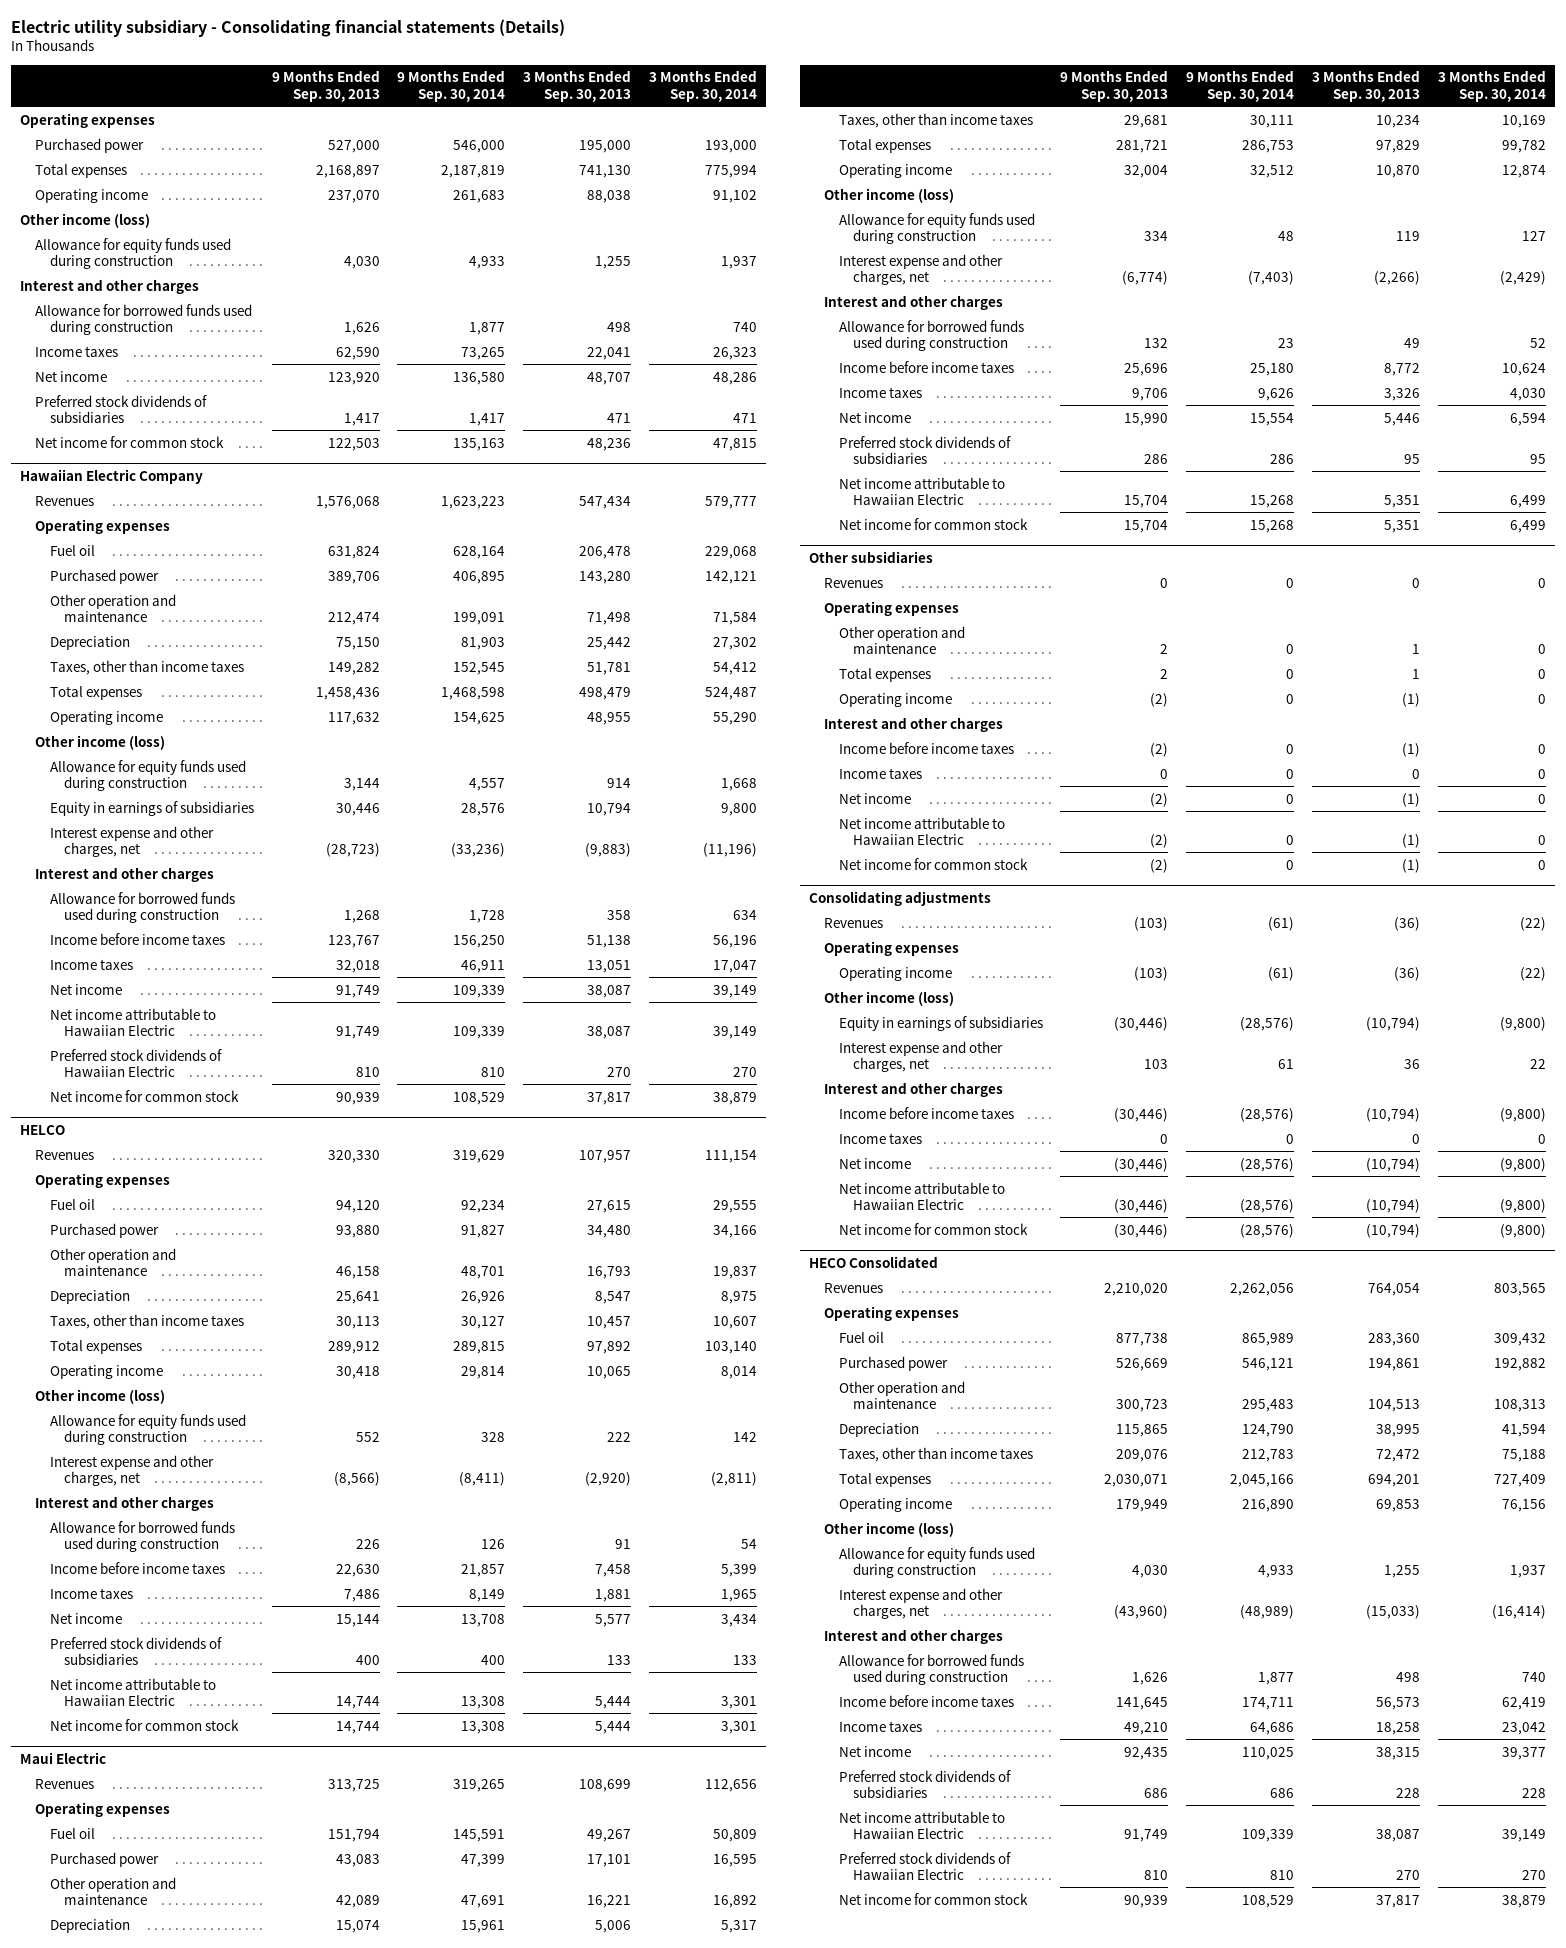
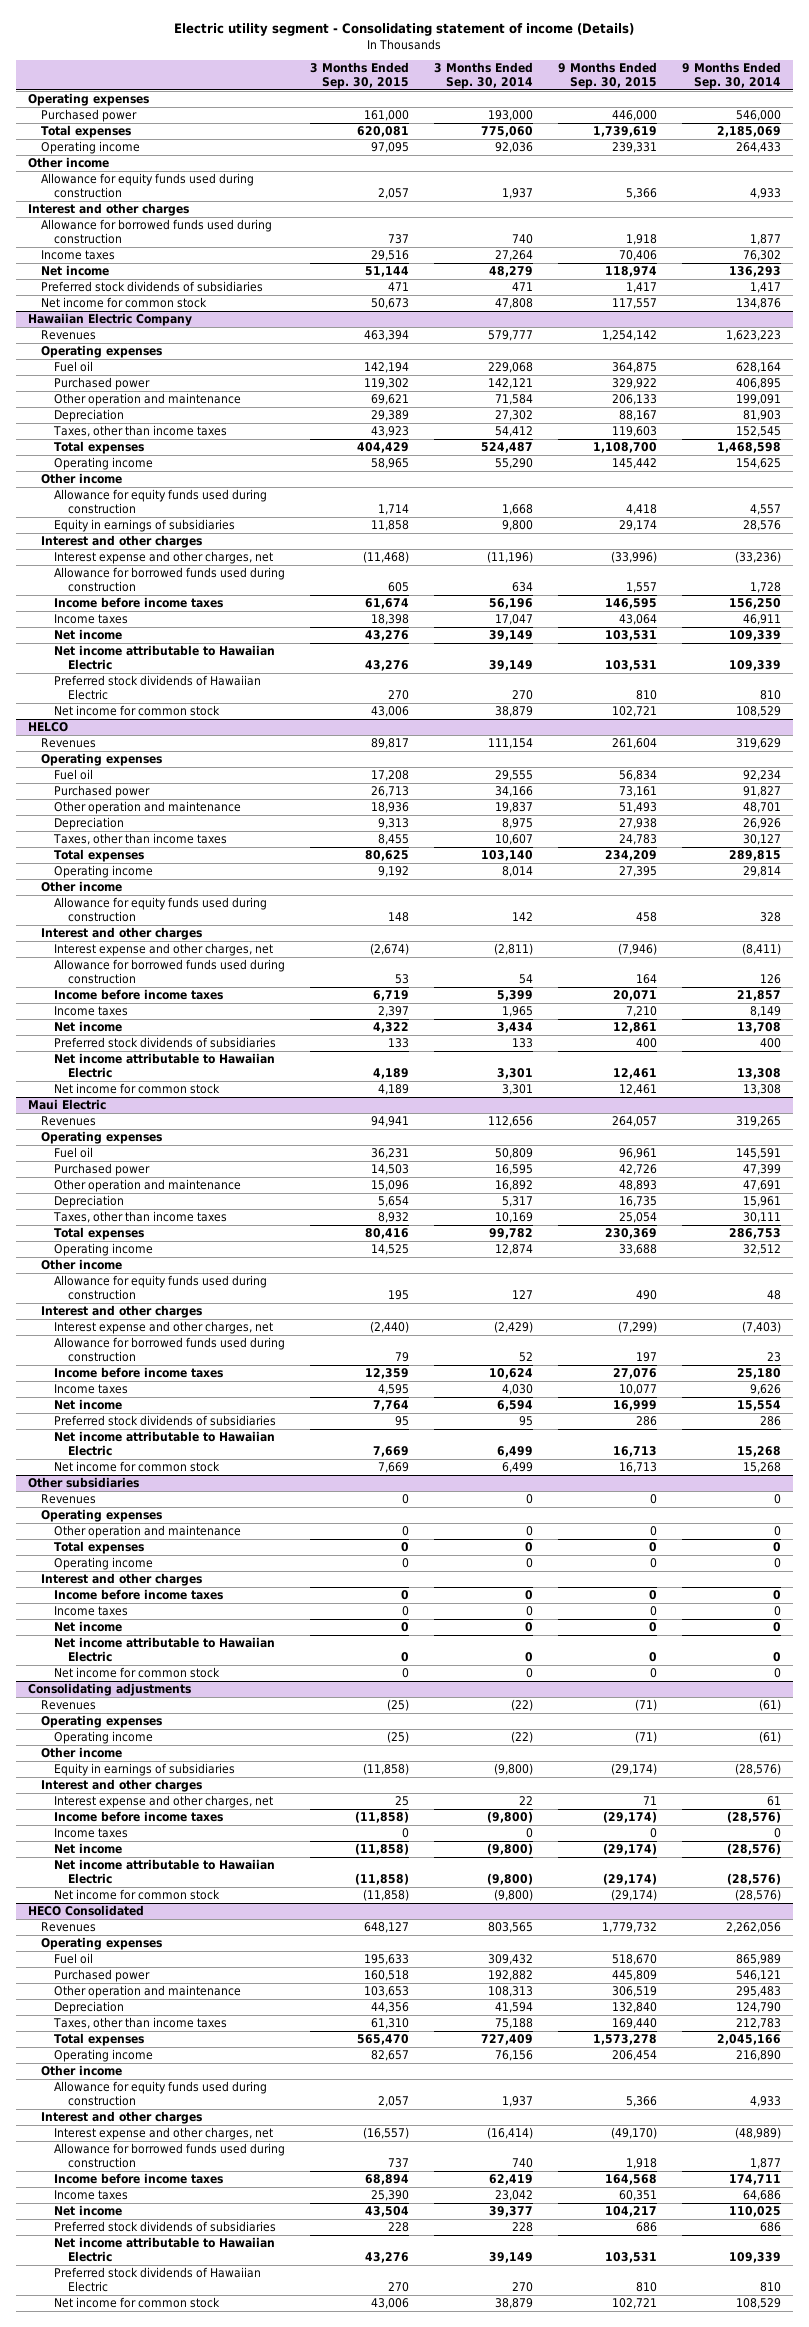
[11,18,566,37] Electric utility subsidiary - Consolidating financial statements (Details) -> [174,23,635,37] Electric utility segment - Consolidating statement of income (Details)
[271,70,380,102] 9 Months Ended Sep. 30, 2013 -> none
[523,70,632,102] 3 Months Ended Sep. 30, 2013 -> none
none -> [310,62,410,89] 3 Months Ended Sep. 30, 2015
none -> [557,62,657,89] 9 Months Ended Sep. 30, 2015
[441,164,506,178] 2,187,819 -> [716,126,781,138] 2,185,069
[704,164,757,178] 775,994 -> [480,126,533,138] 775,060
[453,189,506,203] 261,683 -> [735,142,781,154] 264,433
[712,189,757,203] 91,102 -> [494,142,533,154] 92,036
[20,212,151,228] Other income (loss) -> [28,157,110,169] Other income
[461,346,506,360] 73,265 -> [742,250,781,262] 76,302
[712,346,757,360] 26,323 -> [494,250,533,262] 27,264
[453,371,506,385] 136,580 -> [728,266,781,278] 136,293
[712,371,757,385] 48,286 -> [488,266,533,278] 48,279
[453,437,506,451] 135,163 -> [735,298,781,310] 134,876
[712,437,757,451] 47,815 -> [494,298,533,310] 47,808
[34,734,165,750] Other income (loss) -> [41,473,123,485] Other income
[49,825,214,857] Interest expense and other charges, net -> [54,551,274,565] Interest expense and other charges, net
[34,1388,165,1404] Other income (loss) -> [41,881,123,893] Other income
[49,1454,214,1486] Interest expense and other charges, net -> [54,943,274,957] Interest expense and other charges, net
[823,187,954,203] Other income (loss) -> [41,1259,123,1271] Other income
[838,253,1003,285] Interest expense and other charges, net -> [54,1321,274,1335] Interest expense and other charges, net
[823,990,954,1006] Other income (loss) -> [41,1747,123,1759] Other income
[838,1040,1003,1072] Interest expense and other charges, net -> [54,1795,274,1809] Interest expense and other charges, net
[823,1521,954,1537] Other income (loss) -> [41,2065,123,2077] Other income
[838,1587,1003,1619] Interest expense and other charges, net -> [54,2127,274,2141] Interest expense and other charges, net

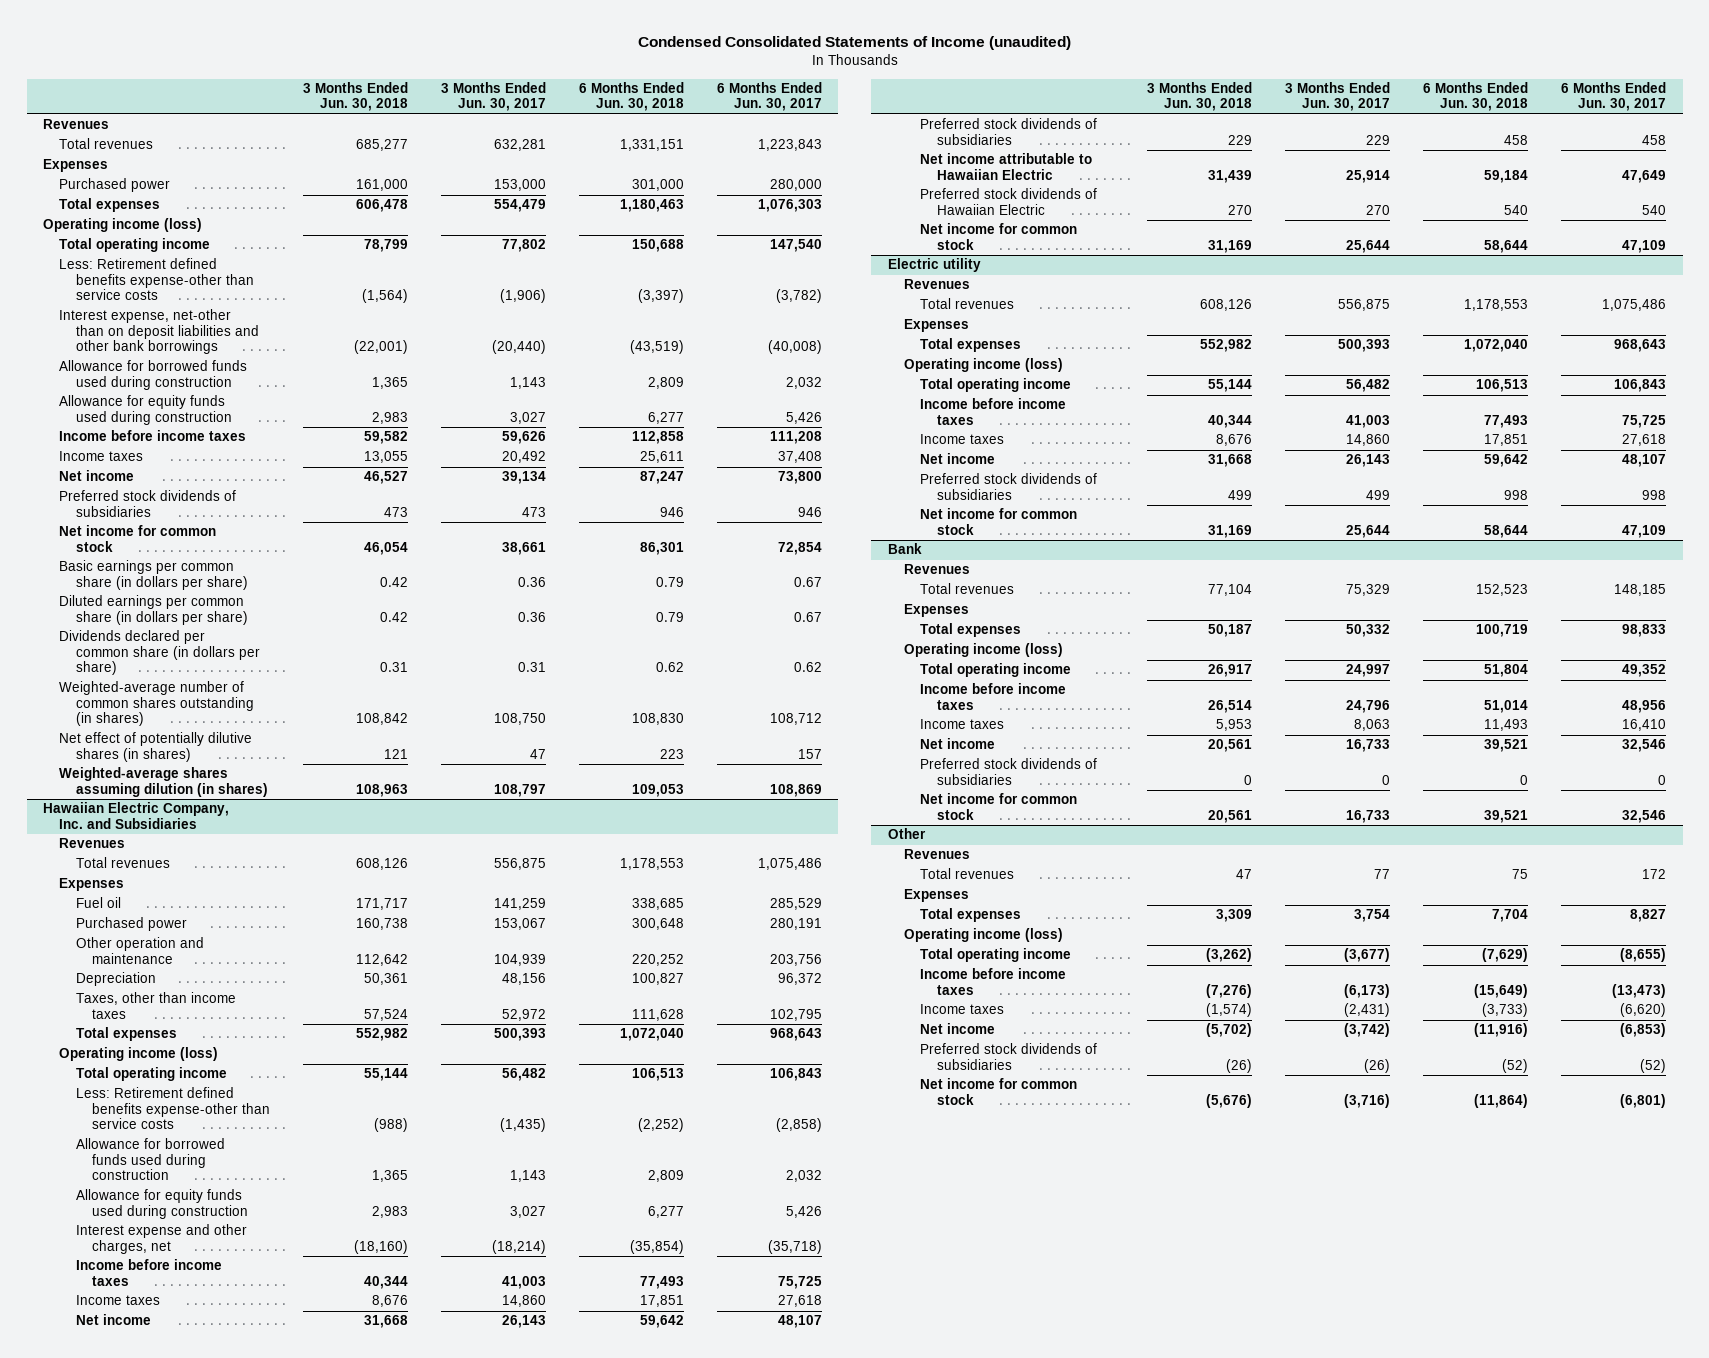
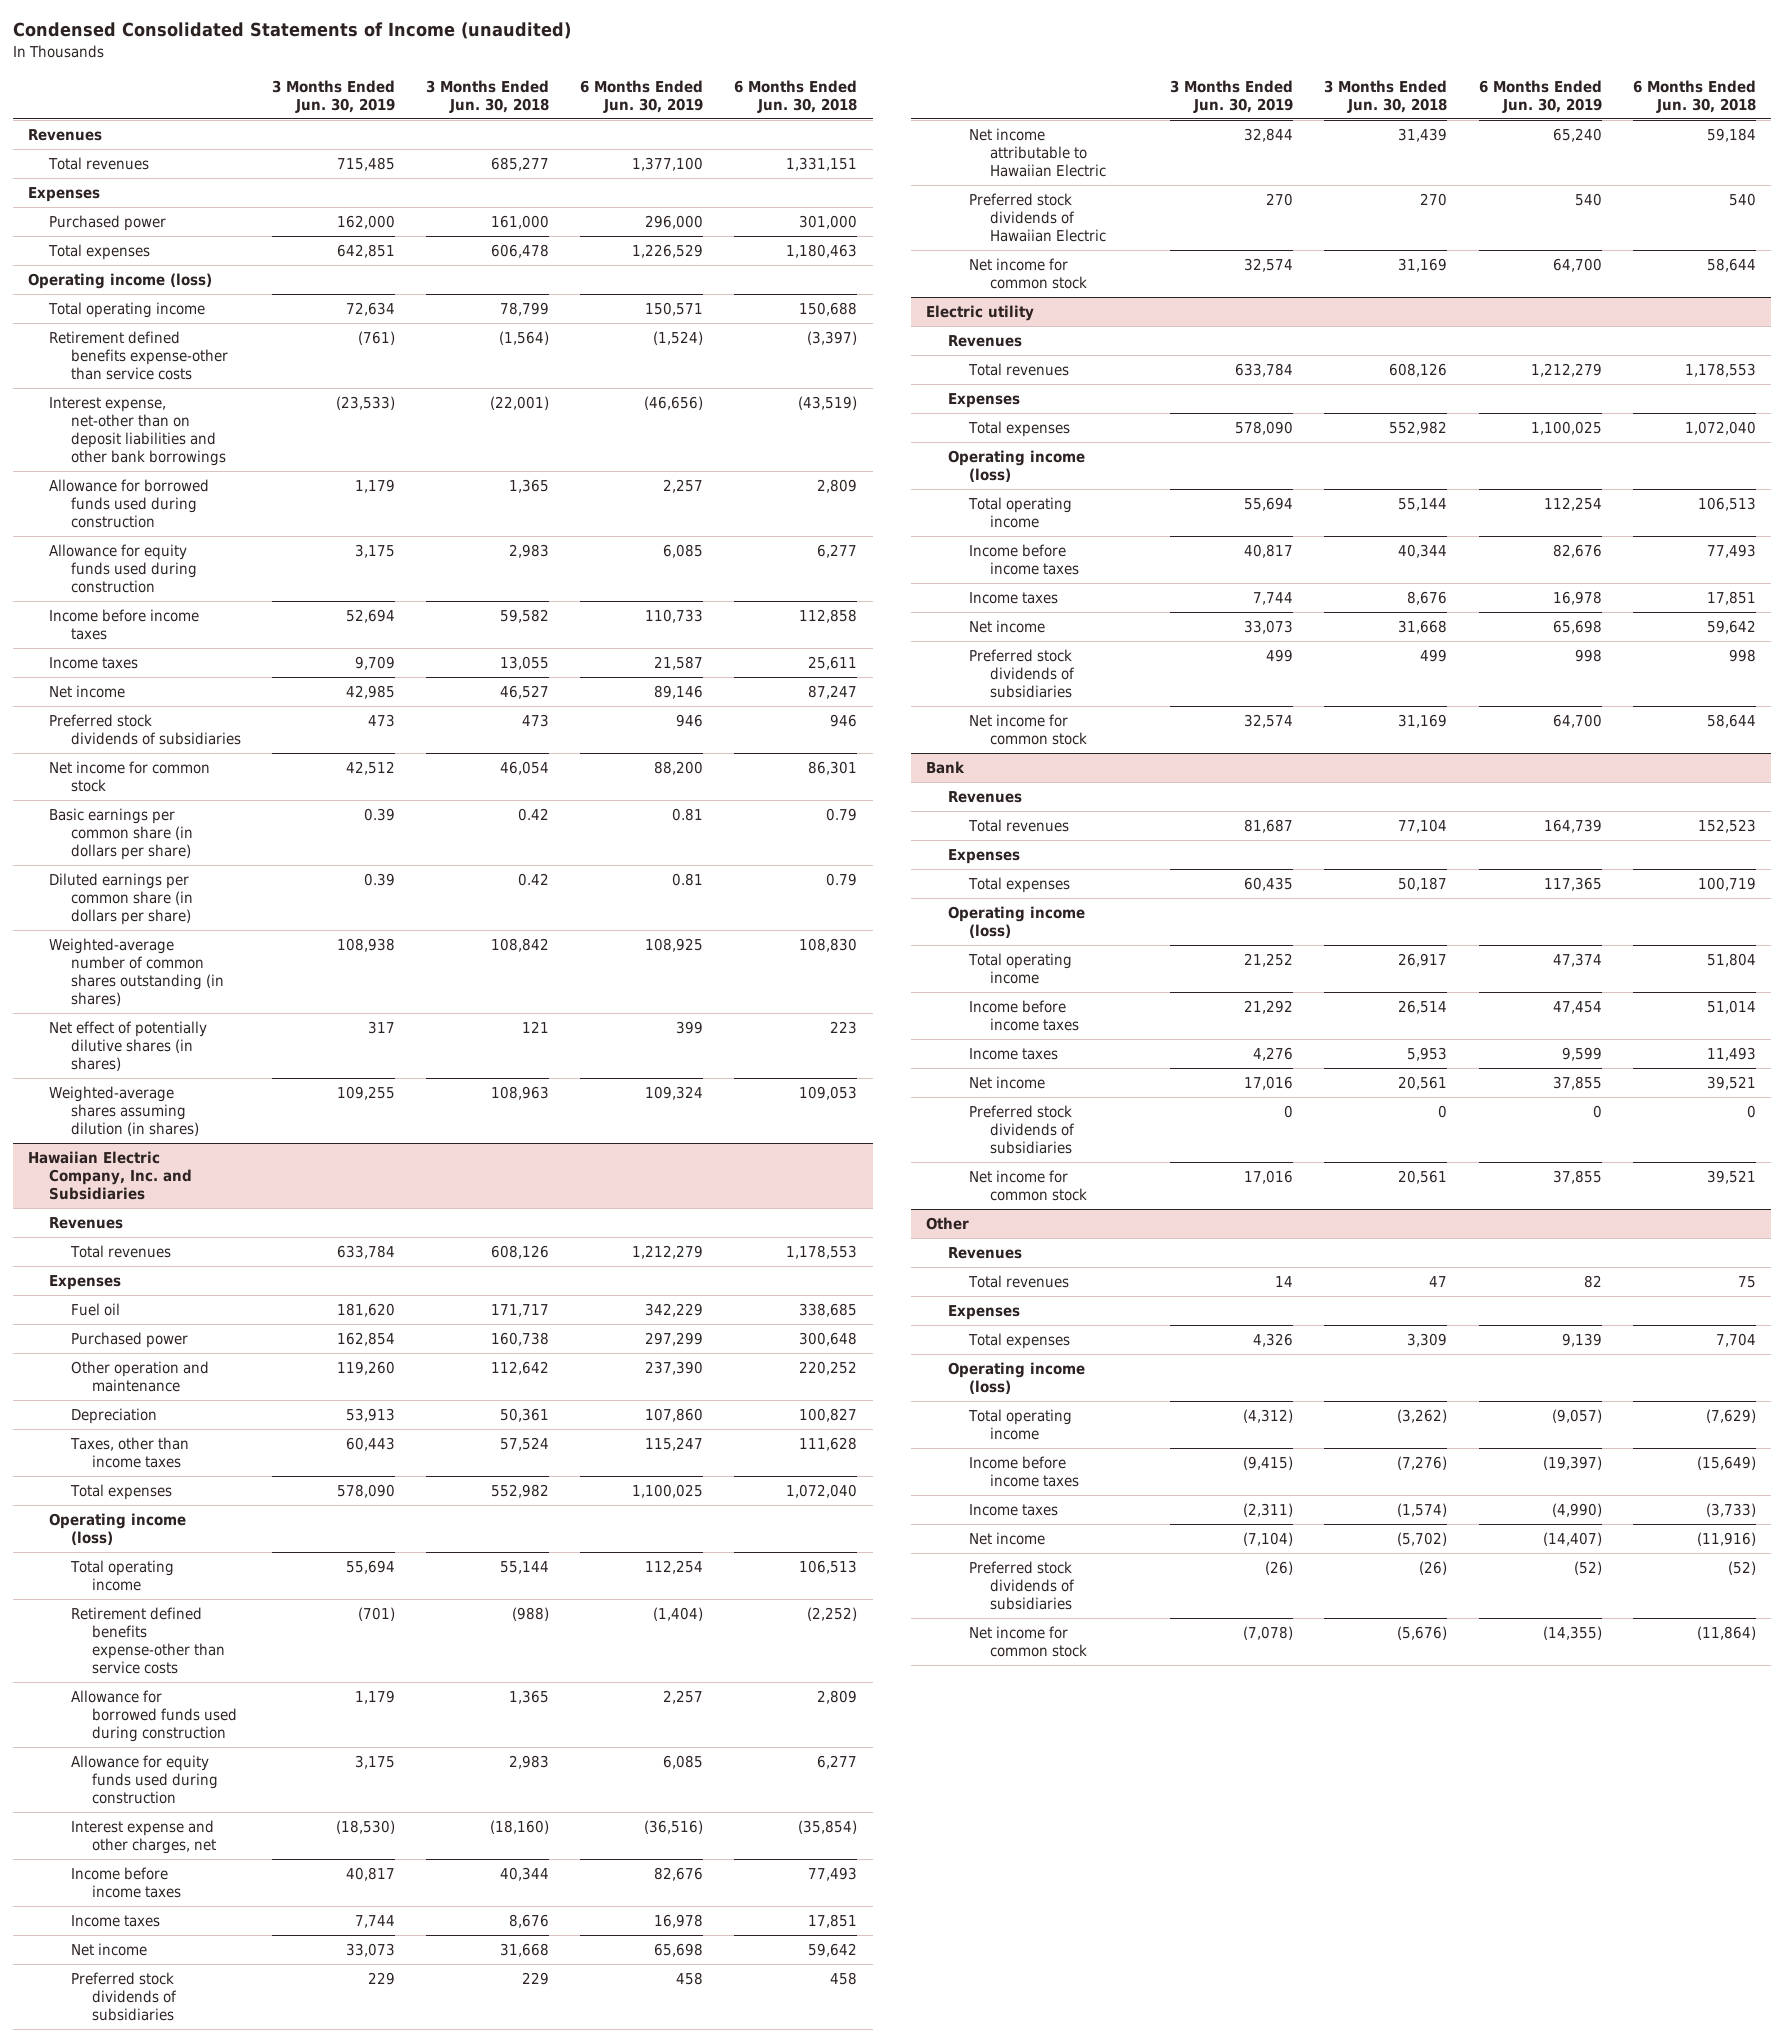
[440,82,546,112] 3 Months Ended Jun. 30, 2017 -> none
[716,82,822,112] 6 Months Ended Jun. 30, 2017 -> none
none -> [271,79,395,113] 3 Months Ended Jun. 30, 2019
none -> [580,79,704,113] 6 Months Ended Jun. 30, 2019
[59,258,254,301] Less: Retirement defined benefits expense-other than service costs -> [49,331,228,381] Retirement defined benefits expense-other than service costs
[59,630,260,676] Dividends declared per common share (in dollars per share) -> none
[75,1087,270,1130] Less: Retirement defined benefits expense-other than service costs -> [70,1607,225,1674] Retirement defined benefits expense-other than service costs

